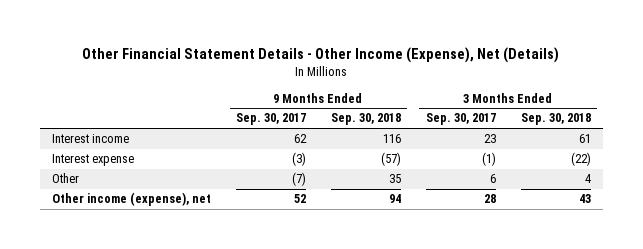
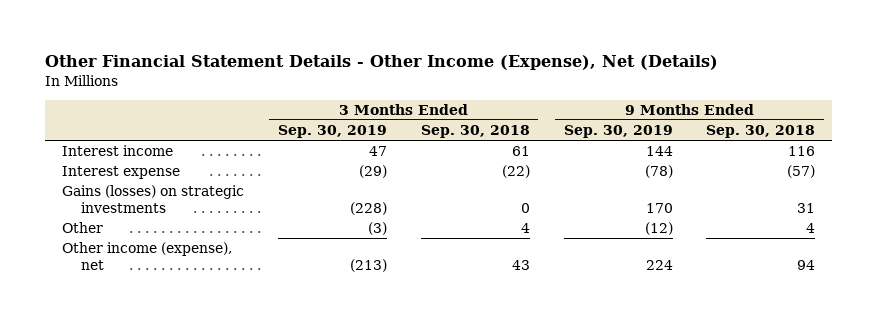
[235,113,306,126] Sep. 30, 2017 -> none
[425,113,496,126] Sep. 30, 2017 -> none
none -> [277,125,387,139] Sep. 30, 2019
none -> [563,125,673,139] Sep. 30, 2019
none -> [62,185,245,213] Gains (losses) on strategic investments
[388,174,401,184] 35 -> [806,223,816,234] 4

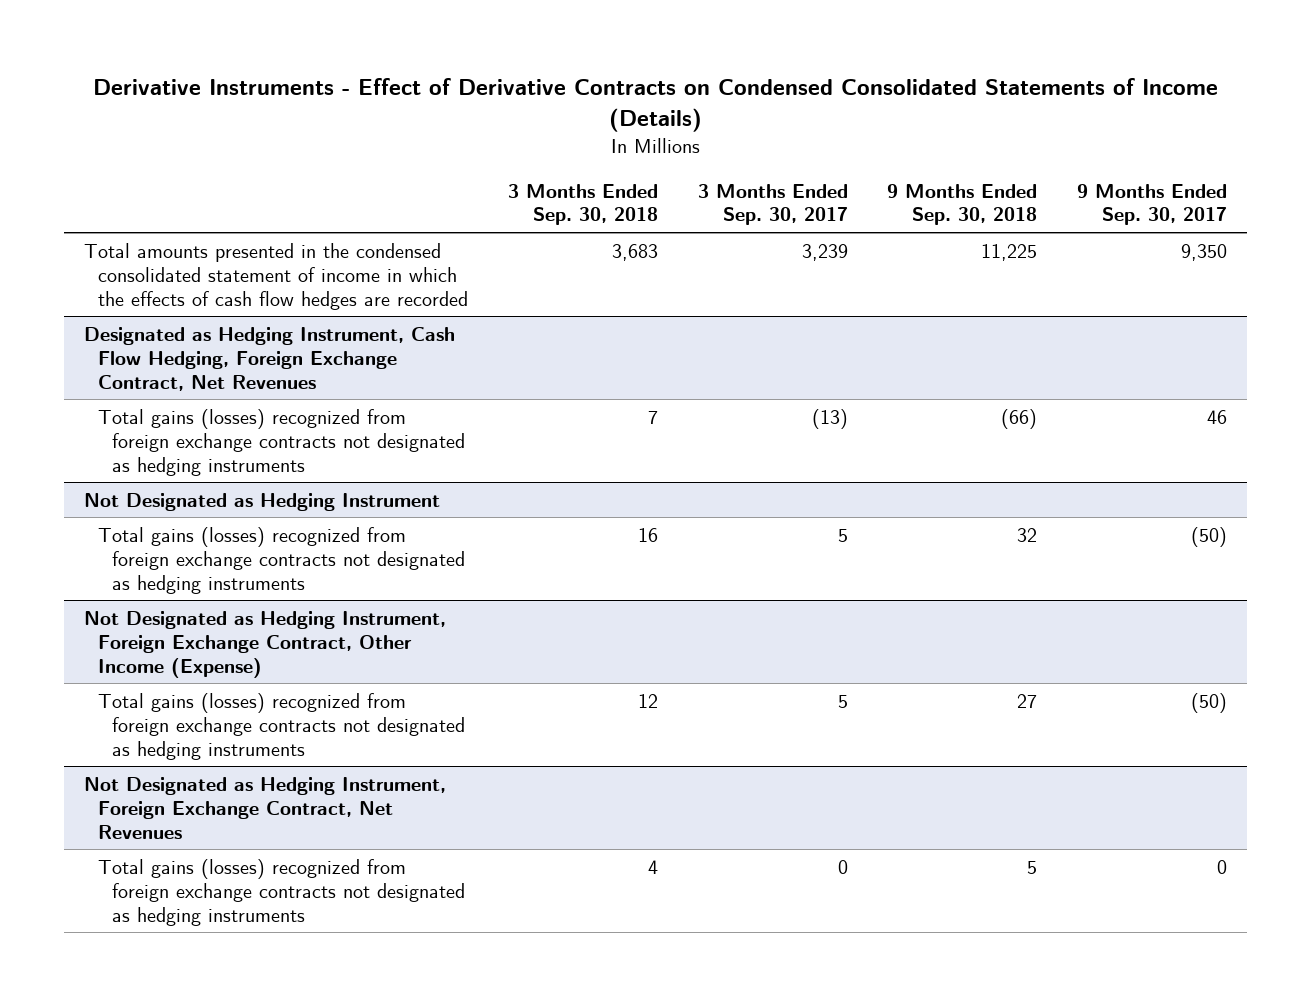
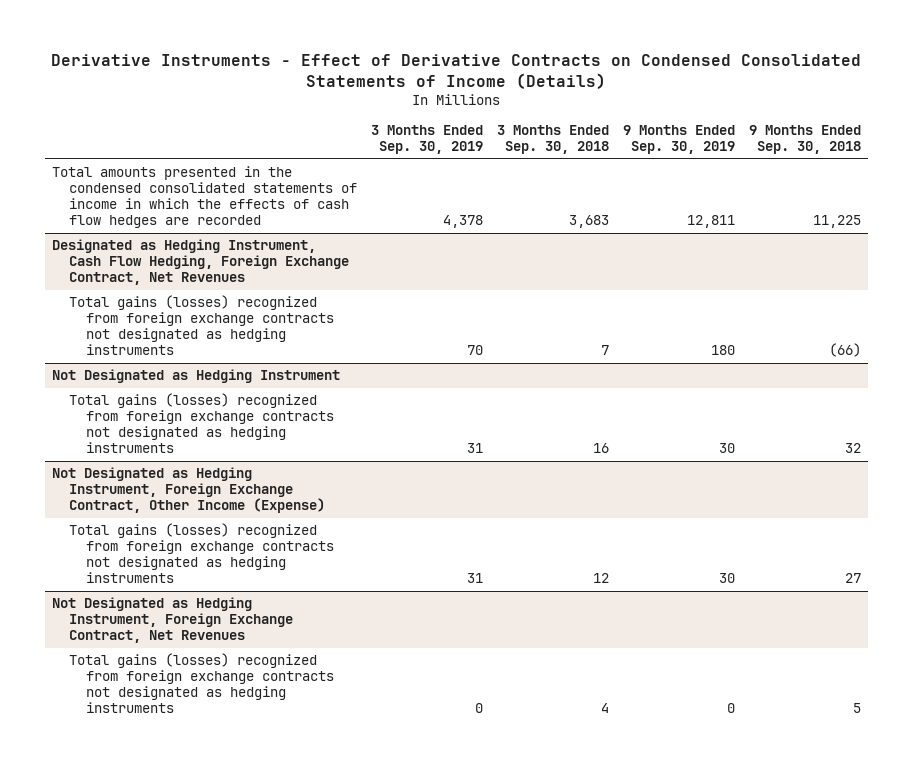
[697,183,848,226] 3 Months Ended Sep. 30, 2017 -> none
[1076,183,1227,226] 9 Months Ended Sep. 30, 2017 -> none
none -> [370,125,483,155] 3 Months Ended Sep. 30, 2019
none -> [622,125,735,155] 9 Months Ended Sep. 30, 2019
[84,242,469,310] Total amounts presented in the condensed consolidated statement of income in which the effects of cash flow hedges are recorded -> [51,166,357,229] Total amounts presented in the condensed consolidated statements of income in which the effects of cash flow hedges are recorded

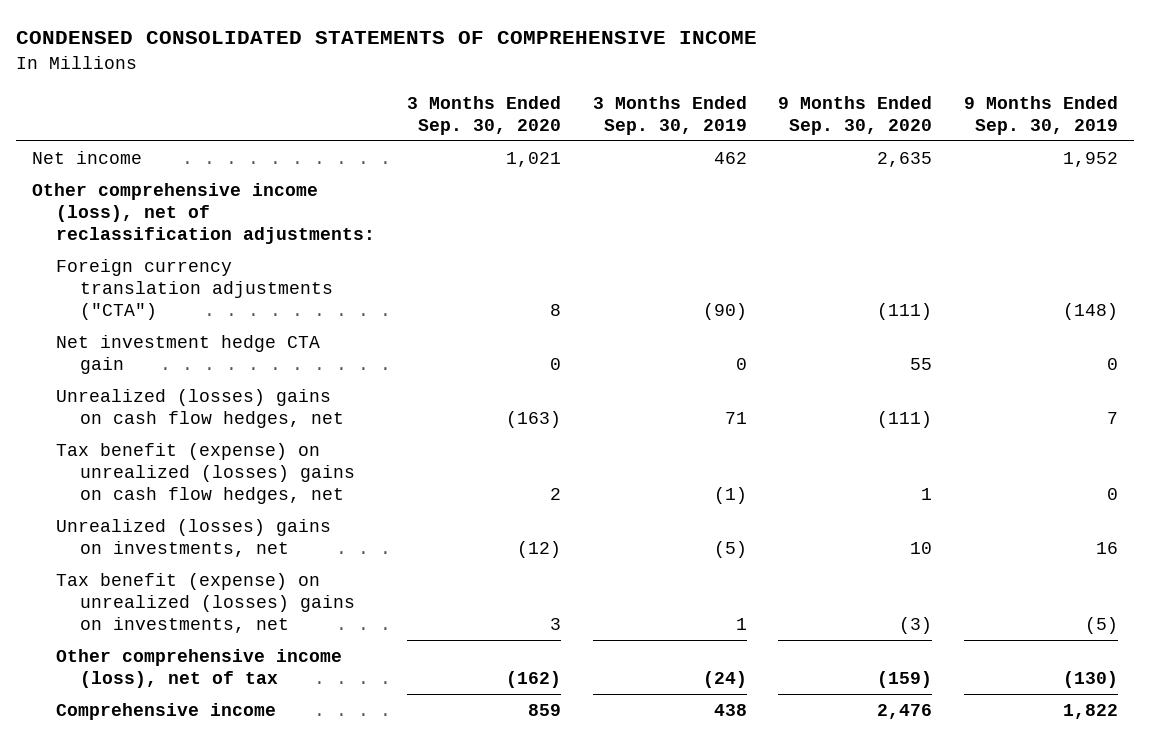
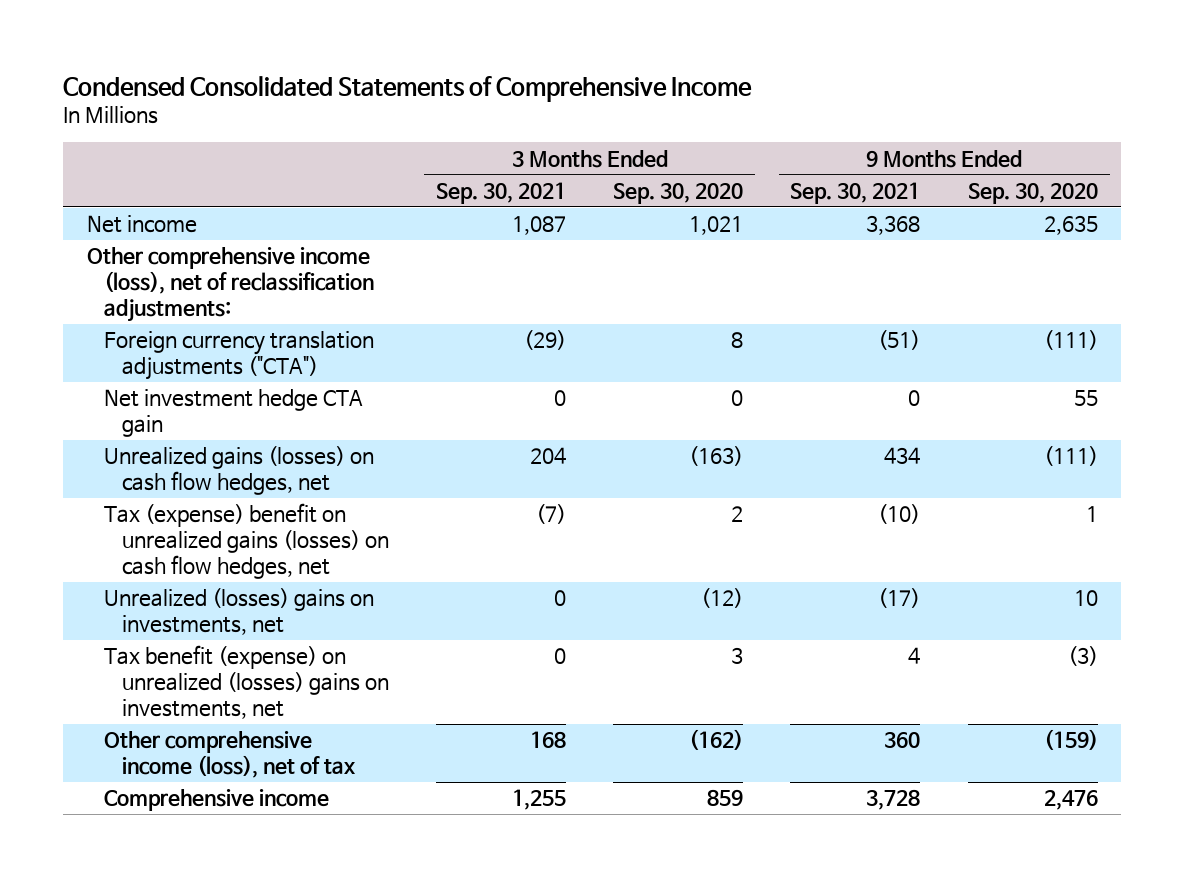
[16,31,758,45] CONDENSED CONSOLIDATED STATEMENTS OF COMPREHENSIVE INCOME -> [63,75,753,102] Condensed Consolidated Statements of Comprehensive Income
[592,95,747,135] 3 Months Ended Sep. 30, 2019 -> none
[963,95,1118,135] 9 Months Ended Sep. 30, 2019 -> none
none -> [435,182,566,205] Sep. 30, 2021
none -> [790,182,921,205] Sep. 30, 2021
[56,388,345,429] Unrealized (losses) gains on cash flow hedges, net -> [104,446,375,496] Unrealized gains (losses) on cash flow hedges, net
[56,442,356,505] Tax benefit (expense) on unrealized (losses) gains on cash flow hedges, net -> [104,503,389,580] Tax (expense) benefit on unrealized gains (losses) on cash flow hedges, net

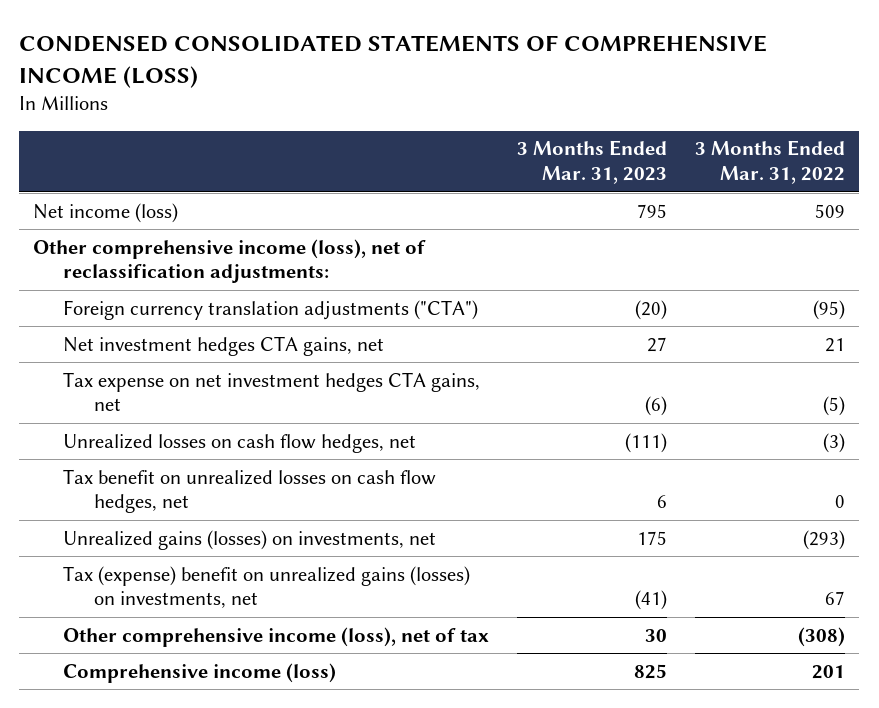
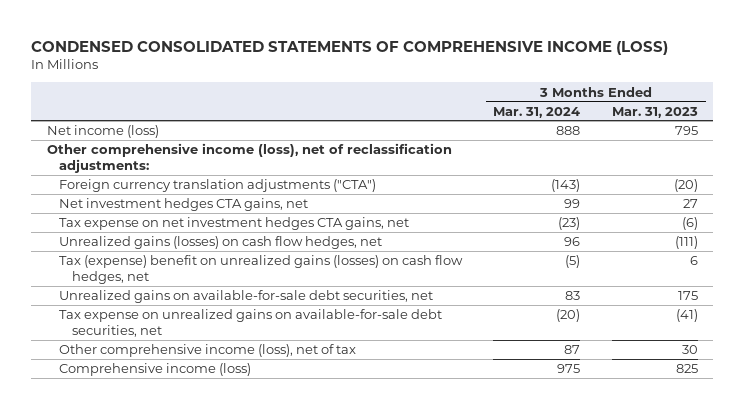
[695,140,846,185] 3 Months Ended Mar. 31, 2022 -> none
none -> [493,106,581,118] Mar. 31, 2024
[63,433,417,453] Unrealized losses on cash flow hedges, net -> [59,236,383,250] Unrealized gains (losses) on cash flow hedges, net
[63,468,437,514] Tax benefit on unrealized losses on cash flow hedges, net -> [59,255,464,284] Tax (expense) benefit on unrealized gains (losses) on cash flow hedges, net
[63,529,437,550] Unrealized gains (losses) on investments, net -> [59,290,434,304] Unrealized gains on available-for-sale debt securities, net
[63,565,471,609] Tax (expense) benefit on unrealized gains (losses) on investments, net -> [59,309,443,337] Tax expense on unrealized gains on available-for-sale debt securities, net

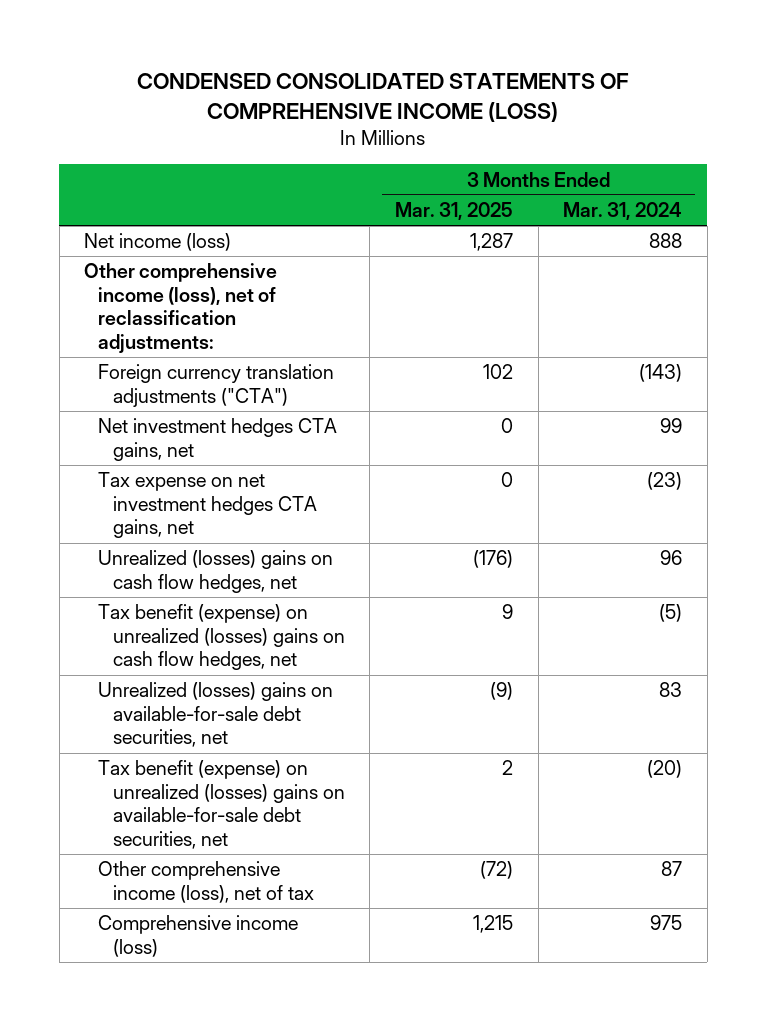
[611,106,698,118] Mar. 31, 2023 -> none
none -> [394,202,513,221] Mar. 31, 2025
[59,236,383,250] Unrealized gains (losses) on cash flow hedges, net -> [98,550,334,593] Unrealized (losses) gains on cash flow hedges, net
[59,255,464,284] Tax (expense) benefit on unrealized gains (losses) on cash flow hedges, net -> [98,604,345,671] Tax benefit (expense) on unrealized (losses) gains on cash flow hedges, net
[59,290,434,304] Unrealized gains on available-for-sale debt securities, net -> [98,682,334,748] Unrealized (losses) gains on available-for-sale debt securities, net
[59,309,443,337] Tax expense on unrealized gains on available-for-sale debt securities, net -> [98,760,345,849] Tax benefit (expense) on unrealized (losses) gains on available-for-sale debt securities, net

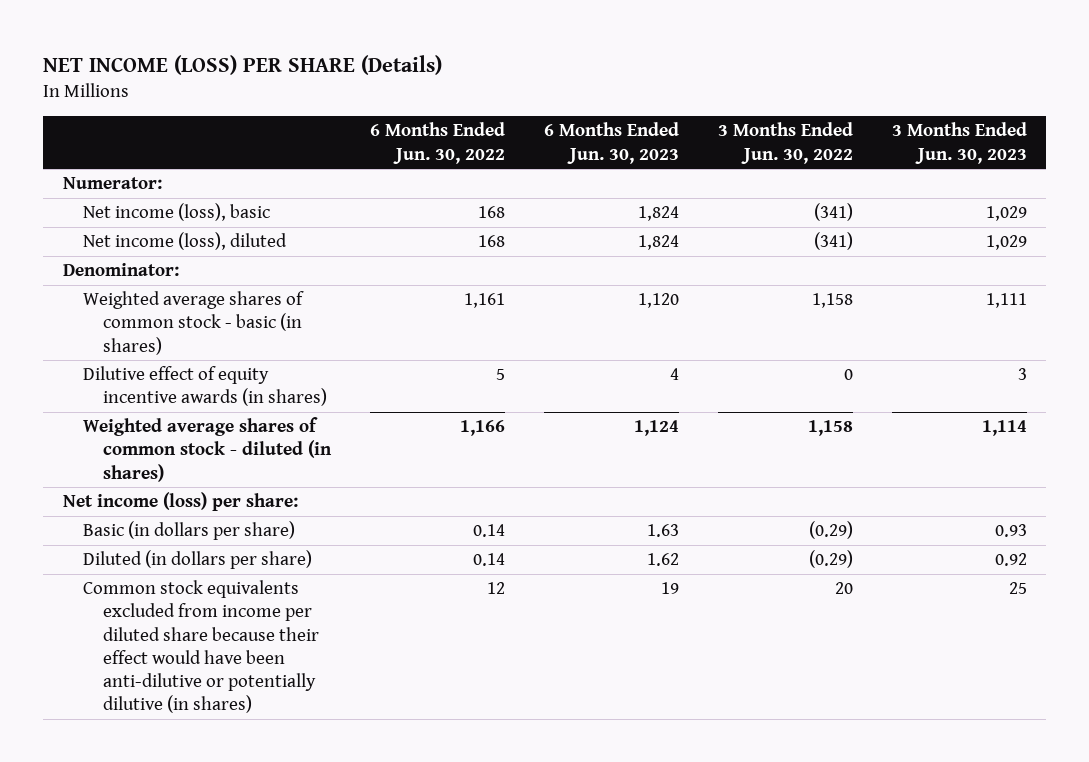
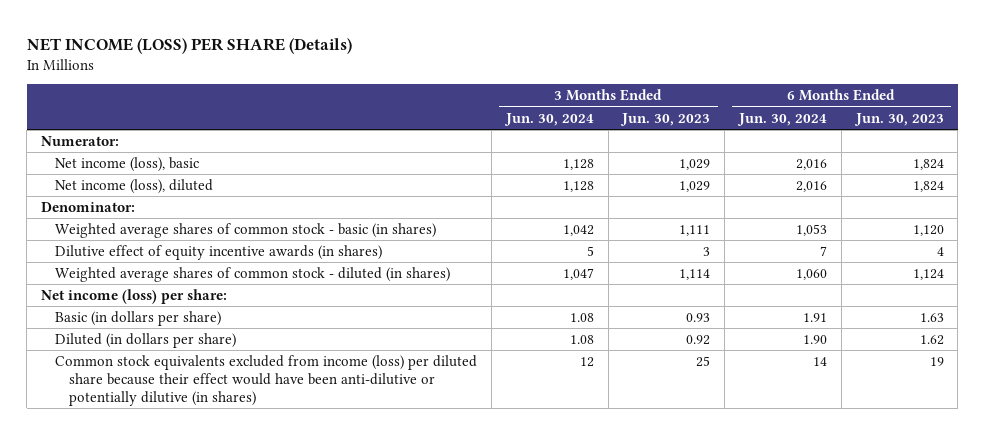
[369,122,505,164] 6 Months Ended Jun. 30, 2022 -> none
[717,122,853,164] 3 Months Ended Jun. 30, 2022 -> none
none -> [503,112,594,126] Jun. 30, 2024
none -> [737,112,828,126] Jun. 30, 2024
[82,580,320,714] Common stock equivalents excluded from income per diluted share because their effect would have been anti-dilutive or potentially dilutive (in shares) -> [55,354,478,406] Common stock equivalents excluded from income (loss) per diluted share because their effect would have been anti-dilutive or potentially dilutive (in shares)

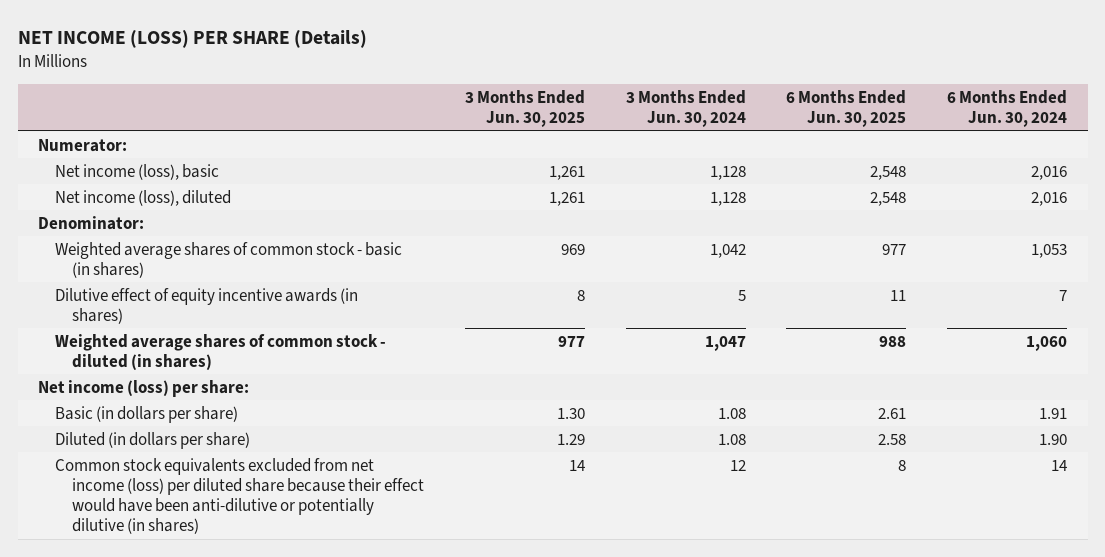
[620,112,711,126] Jun. 30, 2023 -> none
[853,112,944,126] Jun. 30, 2023 -> none
none -> [464,90,585,128] 3 Months Ended Jun. 30, 2025
none -> [786,90,907,128] 6 Months Ended Jun. 30, 2025
[55,354,478,406] Common stock equivalents excluded from income (loss) per diluted share because their effect would have been anti-dilutive or potentially dilutive (in shares) -> [55,457,425,535] Common stock equivalents excluded from net income (loss) per diluted share because their effect would have been anti-dilutive or potentially dilutive (in shares)

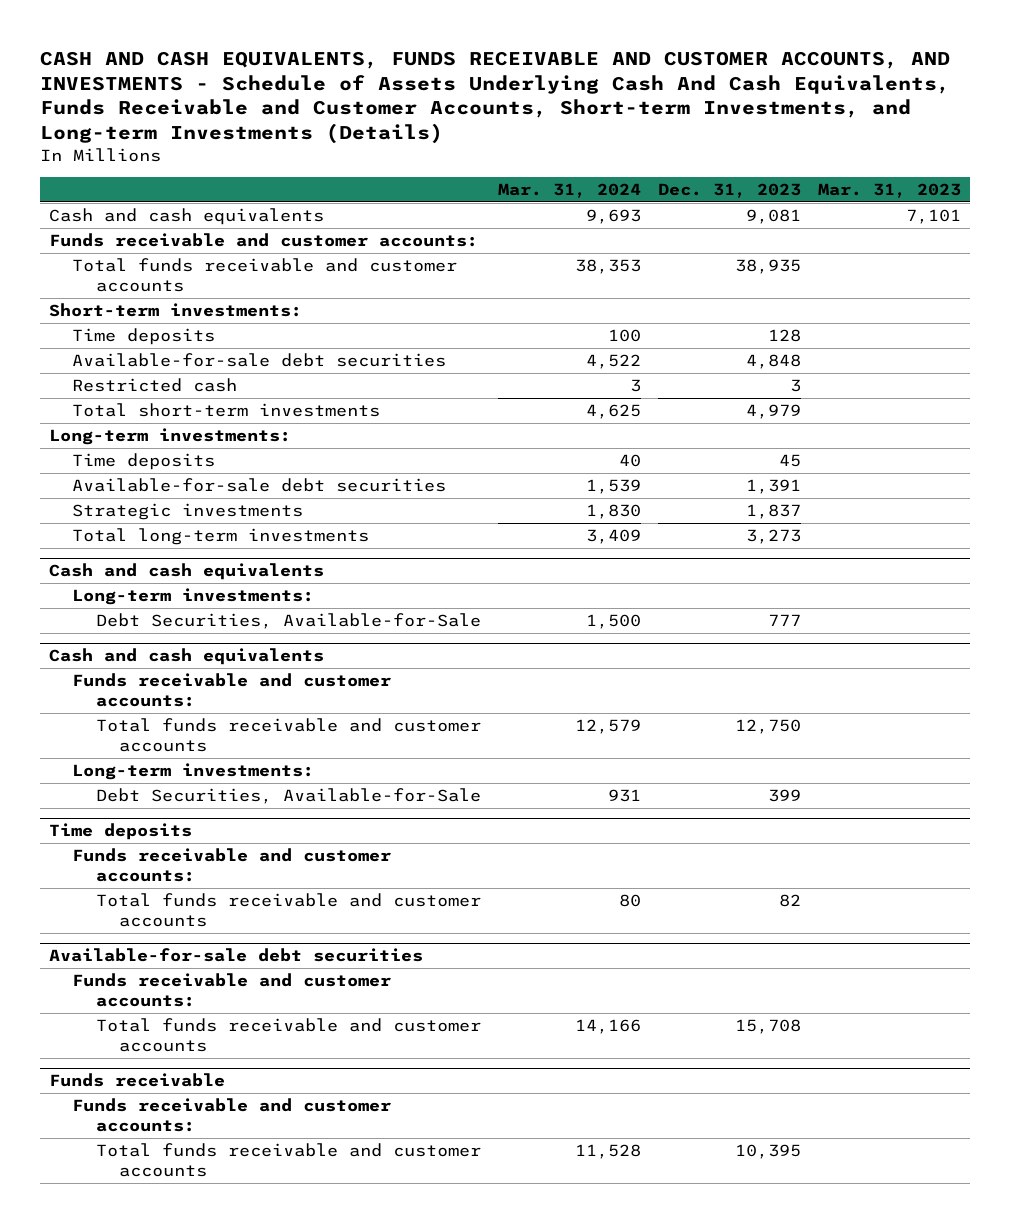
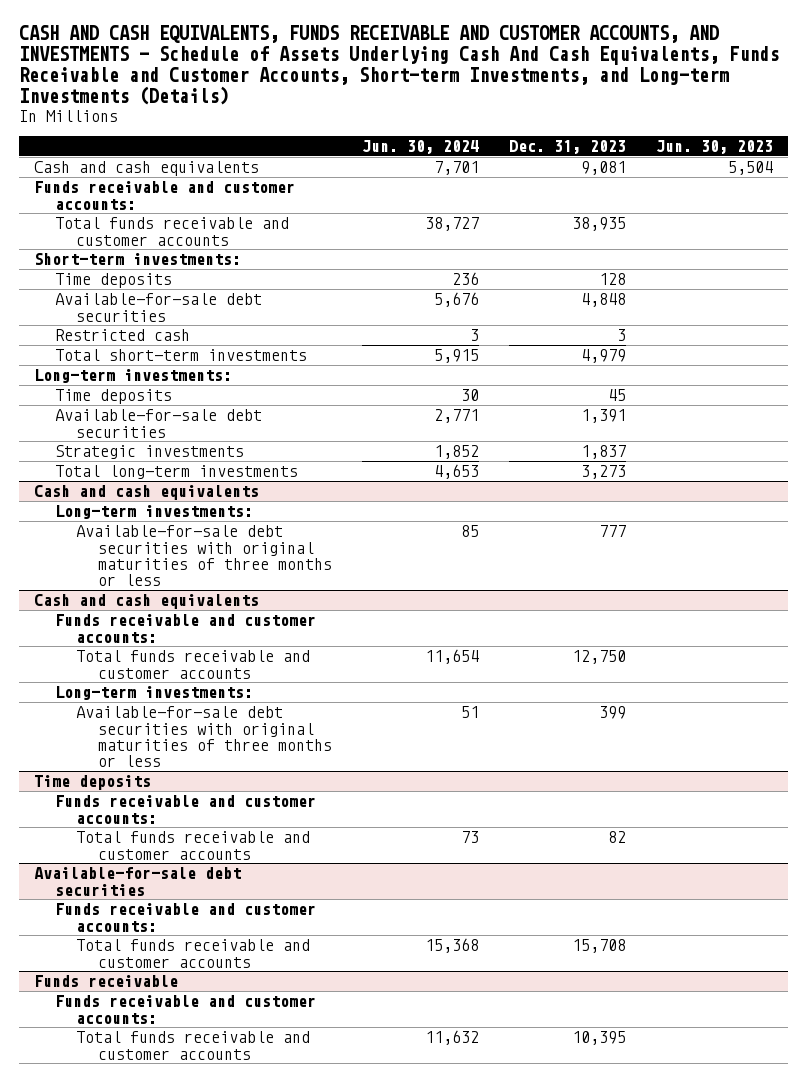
[497,182,641,198] Mar. 31, 2024 -> none
[818,182,962,198] Mar. 31, 2023 -> none
none -> [361,139,479,154] Jun. 30, 2024
none -> [655,139,773,154] Jun. 30, 2023
[95,613,481,630] Debt Securities, Available-for-Sale -> [76,525,332,587] Available-for-sale debt securities with original maturities of three months or less
[95,788,481,805] Debt Securities, Available-for-Sale -> [76,706,332,768] Available-for-sale debt securities with original maturities of three months or less

